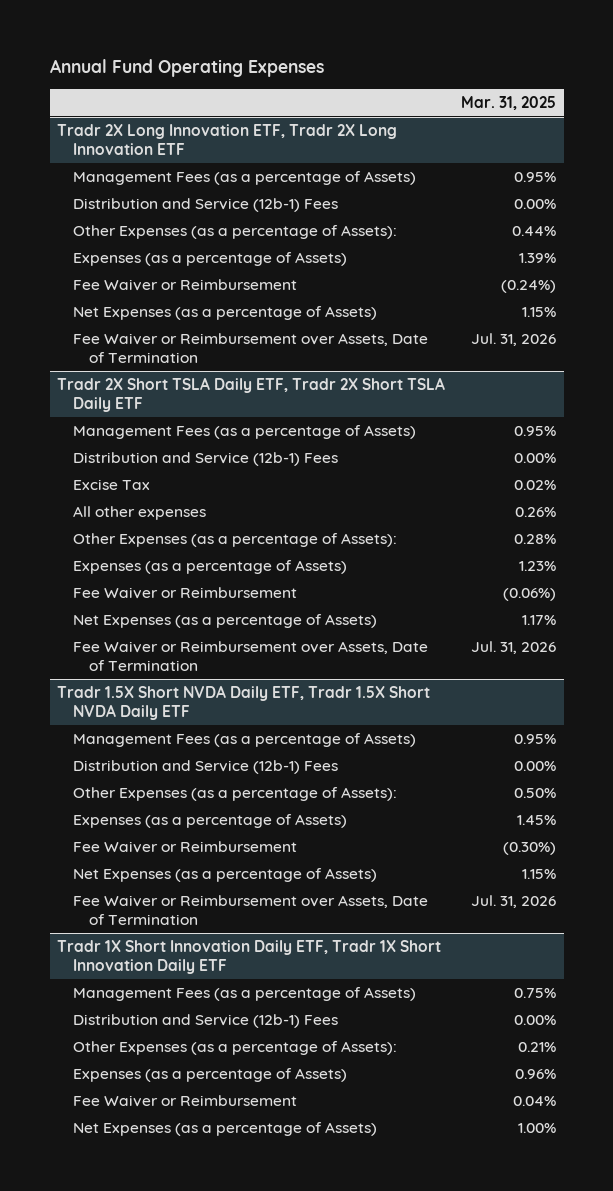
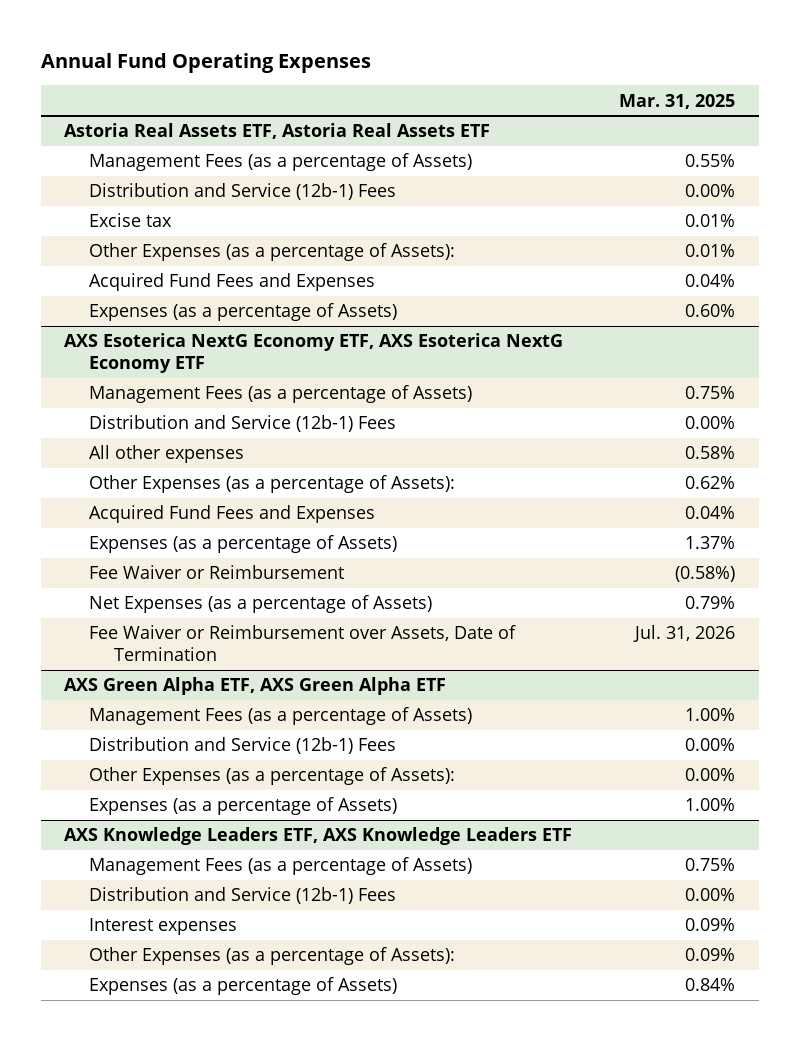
[57,123,398,156] Tradr 2X Long Innovation ETF, Tradr 2X Long Innovation ETF -> none
none -> [64,123,491,140] Astoria Real Assets ETF, Astoria Real Assets ETF
[513,171,556,182] 0.95% -> [685,154,736,168] 0.55%
[73,278,298,291] Fee Waiver or Reimbursement -> none
[73,305,378,320] Net Expenses (as a percentage of Assets) -> none
[73,332,429,364] Fee Waiver or Reimbursement over Assets, Date of Termination -> none
[57,376,446,413] Tradr 2X Short TSLA Daily ETF, Tradr 2X Short TSLA Daily ETF -> none
none -> [88,213,172,228] Excise tax
[511,225,556,236] 0.44% -> [685,244,736,258] 0.01%
none -> [88,273,375,292] Acquired Fund Fees and Expenses
[518,252,556,263] 1.39% -> [685,304,736,318] 0.60%
none -> [64,333,564,374] AXS Esoterica NextG Economy ETF, AXS Esoterica NextG Economy ETF
[513,425,556,436] 0.95% -> [685,386,736,400] 0.75%
[73,478,151,490] Excise Tax -> none
[514,506,556,517] 0.26% -> [685,446,736,460] 0.58%
[513,533,556,544] 0.28% -> [685,476,736,490] 0.62%
none -> [88,505,375,524] Acquired Fund Fees and Expenses
[518,560,556,571] 1.23% -> [685,536,736,550] 1.37%
[502,587,556,601] (0.06%) -> [675,566,736,583] (0.58%)
[521,614,556,625] 1.17% -> [685,596,736,610] 0.79%
[57,684,431,721] Tradr 1.5X Short NVDA Daily ETF, Tradr 1.5X Short NVDA Daily ETF -> none
none -> [64,677,447,696] AXS Green Alpha ETF, AXS Green Alpha ETF
[513,733,556,744] 0.95% -> [685,708,736,722] 1.00%
[73,840,298,853] Fee Waiver or Reimbursement -> none
[73,867,378,882] Net Expenses (as a percentage of Assets) -> none
[73,894,429,926] Fee Waiver or Reimbursement over Assets, Date of Termination -> none
[57,939,442,975] Tradr 1X Short Innovation Daily ETF, Tradr 1X Short Innovation Daily ETF -> none
[513,787,556,798] 0.50% -> [685,768,736,782] 0.00%
[516,814,556,825] 1.45% -> [685,798,736,812] 1.00%
none -> [64,827,573,846] AXS Knowledge Leaders ETF, AXS Knowledge Leaders ETF
[73,1094,298,1107] Fee Waiver or Reimbursement -> none
[73,1121,378,1136] Net Expenses (as a percentage of Assets) -> none
none -> [88,918,237,936] Interest expenses
[517,1041,556,1052] 0.21% -> [685,948,736,962] 0.09%
[514,1068,556,1079] 0.96% -> [685,978,736,992] 0.84%

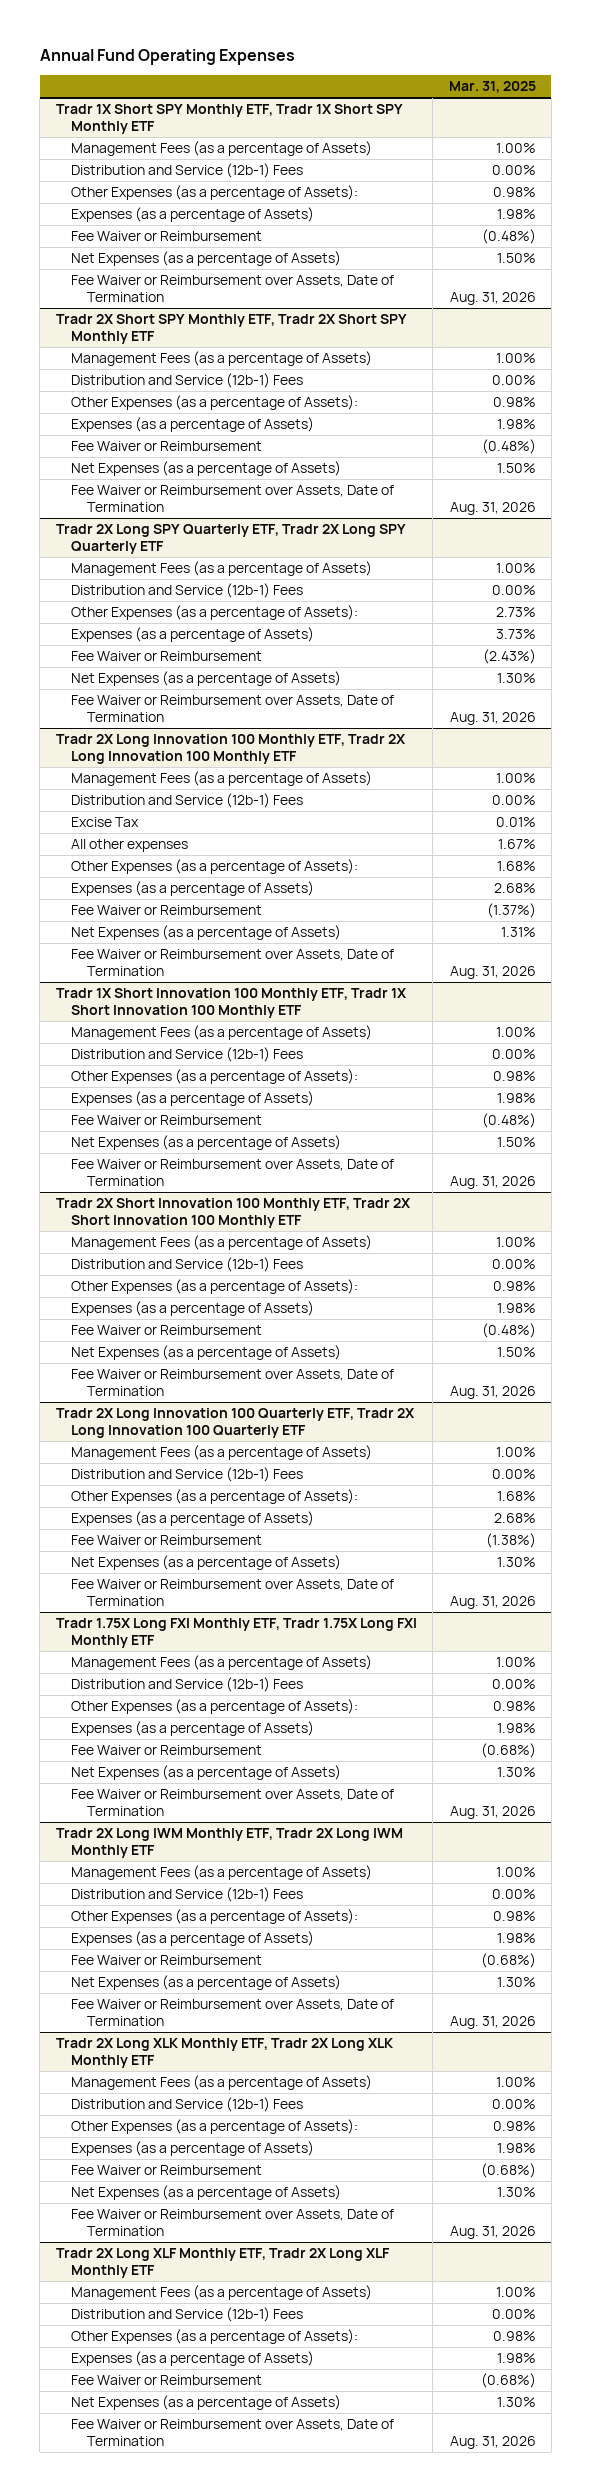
[64,123,491,140] Astoria Real Assets ETF, Astoria Real Assets ETF -> none
none -> [55,104,403,134] Tradr 1X Short SPY Monthly ETF, Tradr 1X Short SPY Monthly ETF
[685,154,736,168] 0.55% -> [495,143,536,154] 1.00%
[88,213,172,228] Excise tax -> none
[88,273,375,292] Acquired Fund Fees and Expenses -> none
[64,333,564,374] AXS Esoterica NextG Economy ETF, AXS Esoterica NextG Economy ETF -> none
[685,244,736,258] 0.01% -> [492,187,536,198] 0.98%
[685,304,736,318] 0.60% -> [496,209,536,220] 1.98%
none -> [71,231,263,242] Fee Waiver or Reimbursement
none -> [71,251,342,267] Net Expenses (as a percentage of Assets)
none -> [71,275,395,302] Fee Waiver or Reimbursement over Assets, Date of Termination
none -> [55,314,407,344] Tradr 2X Short SPY Monthly ETF, Tradr 2X Short SPY Monthly ETF
[685,386,736,400] 0.75% -> [495,353,536,364] 1.00%
[88,445,244,464] All other expenses -> none
[88,505,375,524] Acquired Fund Fees and Expenses -> none
[64,677,447,696] AXS Green Alpha ETF, AXS Green Alpha ETF -> none
[685,476,736,490] 0.62% -> [492,397,536,408] 0.98%
[685,536,736,550] 1.37% -> [496,419,536,430] 1.98%
[675,566,736,583] (0.58%) -> [481,439,536,455] (0.48%)
[685,596,736,610] 0.79% -> [496,463,536,474] 1.50%
[633,625,736,643] Jul. 31, 2026 -> [449,501,536,515] Aug. 31, 2026
none -> [55,524,406,554] Tradr 2X Long SPY Quarterly ETF, Tradr 2X Long SPY Quarterly ETF
[64,827,573,846] AXS Knowledge Leaders ETF, AXS Knowledge Leaders ETF -> none
[685,768,736,782] 0.00% -> [495,607,536,618] 2.73%
[685,798,736,812] 1.00% -> [495,629,536,640] 3.73%
none -> [71,651,263,662] Fee Waiver or Reimbursement
none -> [71,671,342,687] Net Expenses (as a percentage of Assets)
none -> [71,695,395,722] Fee Waiver or Reimbursement over Assets, Date of Termination
none -> [55,734,406,764] Tradr 2X Long Innovation 100 Monthly ETF, Tradr 2X Long Innovation 100 Monthly ETF
[685,858,736,872] 0.75% -> [495,773,536,784] 1.00%
none -> [71,817,140,828] Excise Tax
[88,918,237,936] Interest expenses -> [71,839,189,853] All other expenses
[685,918,736,932] 0.09% -> [497,839,536,850] 1.67%
[685,948,736,962] 0.09% -> [496,861,536,872] 1.68%
[685,978,736,992] 0.84% -> [493,883,536,894] 2.68%
none -> [71,905,263,916] Fee Waiver or Reimbursement
none -> [71,925,342,941] Net Expenses (as a percentage of Assets)
none -> [71,949,395,976] Fee Waiver or Reimbursement over Assets, Date of Termination
none -> [55,988,407,1018] Tradr 1X Short Innovation 100 Monthly ETF, Tradr 1X Short Innovation 100 Monthly ETF
none -> [71,1025,373,1041] Management Fees (as a percentage of Assets)
none -> [71,1047,304,1063] Distribution and Service (12b-1) Fees
none -> [71,1069,359,1085] Other Expenses (as a percentage of Assets):
none -> [71,1091,315,1107] Expenses (as a percentage of Assets)
none -> [71,1115,263,1126] Fee Waiver or Reimbursement
none -> [71,1135,342,1151] Net Expenses (as a percentage of Assets)
none -> [71,1159,395,1186] Fee Waiver or Reimbursement over Assets, Date of Termination
none -> [55,1198,411,1228] Tradr 2X Short Innovation 100 Monthly ETF, Tradr 2X Short Innovation 100 Monthly ETF
none -> [71,1235,373,1251] Management Fees (as a percentage of Assets)
none -> [71,1257,304,1273] Distribution and Service (12b-1) Fees
none -> [71,1279,359,1295] Other Expenses (as a percentage of Assets):
none -> [71,1301,315,1317] Expenses (as a percentage of Assets)
none -> [71,1325,263,1336] Fee Waiver or Reimbursement
none -> [71,1345,342,1361] Net Expenses (as a percentage of Assets)
none -> [71,1369,395,1396] Fee Waiver or Reimbursement over Assets, Date of Termination
none -> [55,1408,415,1438] Tradr 2X Long Innovation 100 Quarterly ETF, Tradr 2X Long Innovation 100 Quarterly ETF
none -> [71,1445,373,1461] Management Fees (as a percentage of Assets)
none -> [71,1467,304,1483] Distribution and Service (12b-1) Fees
none -> [71,1489,359,1505] Other Expenses (as a percentage of Assets):
none -> [71,1511,315,1527] Expenses (as a percentage of Assets)
none -> [71,1535,263,1546] Fee Waiver or Reimbursement
none -> [71,1555,342,1571] Net Expenses (as a percentage of Assets)
none -> [71,1579,395,1606] Fee Waiver or Reimbursement over Assets, Date of Termination
none -> [55,1618,417,1648] Tradr 1.75X Long FXI Monthly ETF, Tradr 1.75X Long FXI Monthly ETF
none -> [71,1655,373,1671] Management Fees (as a percentage of Assets)
none -> [71,1677,304,1693] Distribution and Service (12b-1) Fees
none -> [71,1699,359,1715] Other Expenses (as a percentage of Assets):
none -> [71,1721,315,1737] Expenses (as a percentage of Assets)
none -> [71,1745,263,1756] Fee Waiver or Reimbursement
none -> [71,1765,342,1781] Net Expenses (as a percentage of Assets)
none -> [71,1789,395,1816] Fee Waiver or Reimbursement over Assets, Date of Termination
none -> [55,1828,403,1858] Tradr 2X Long IWM Monthly ETF, Tradr 2X Long IWM Monthly ETF
none -> [71,1865,373,1881] Management Fees (as a percentage of Assets)
none -> [71,1887,304,1903] Distribution and Service (12b-1) Fees
none -> [71,1909,359,1925] Other Expenses (as a percentage of Assets):
none -> [71,1931,315,1947] Expenses (as a percentage of Assets)
none -> [71,1955,263,1966] Fee Waiver or Reimbursement
none -> [71,1975,342,1991] Net Expenses (as a percentage of Assets)
none -> [71,1999,395,2026] Fee Waiver or Reimbursement over Assets, Date of Termination
none -> [55,2038,394,2068] Tradr 2X Long XLK Monthly ETF, Tradr 2X Long XLK Monthly ETF
none -> [71,2075,373,2091] Management Fees (as a percentage of Assets)
none -> [71,2097,304,2113] Distribution and Service (12b-1) Fees
none -> [71,2119,359,2135] Other Expenses (as a percentage of Assets):
none -> [71,2141,315,2157] Expenses (as a percentage of Assets)
none -> [71,2165,263,2176] Fee Waiver or Reimbursement
none -> [71,2185,342,2201] Net Expenses (as a percentage of Assets)
none -> [71,2209,395,2236] Fee Waiver or Reimbursement over Assets, Date of Termination
none -> [55,2248,390,2278] Tradr 2X Long XLF Monthly ETF, Tradr 2X Long XLF Monthly ETF
none -> [71,2285,373,2301] Management Fees (as a percentage of Assets)
none -> [71,2307,304,2323] Distribution and Service (12b-1) Fees
none -> [71,2329,359,2345] Other Expenses (as a percentage of Assets):
none -> [71,2351,315,2367] Expenses (as a percentage of Assets)
none -> [71,2375,263,2386] Fee Waiver or Reimbursement
none -> [71,2395,342,2411] Net Expenses (as a percentage of Assets)
none -> [71,2419,395,2446] Fee Waiver or Reimbursement over Assets, Date of Termination

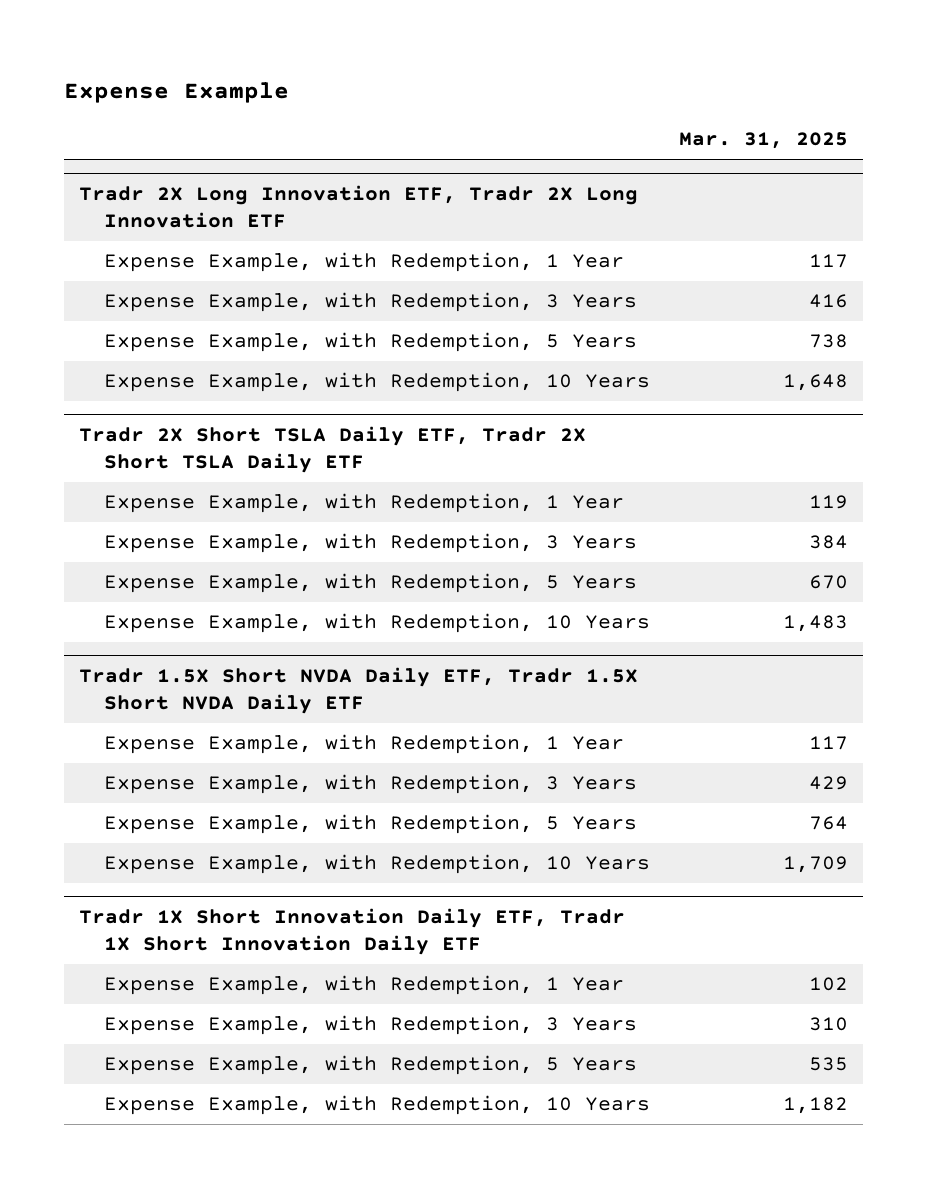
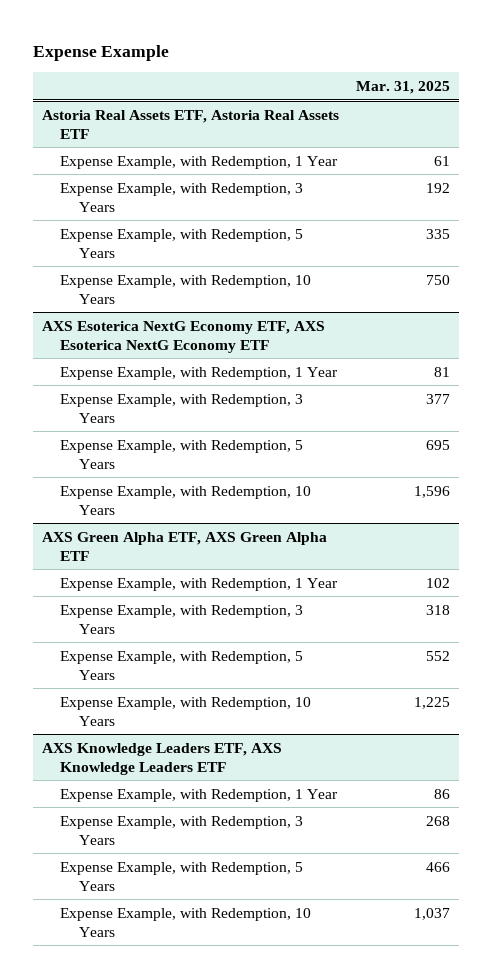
[79,185,639,229] Tradr 2X Long Innovation ETF, Tradr 2X Long Innovation ETF -> none
[79,426,587,474] Tradr 2X Short TSLA Daily ETF, Tradr 2X Short TSLA Daily ETF -> none
[79,667,639,715] Tradr 1.5X Short NVDA Daily ETF, Tradr 1.5X Short NVDA Daily ETF -> none
[103,734,624,755] Expense Example, with Redemption, 1 Year -> none
[103,774,637,795] Expense Example, with Redemption, 3 Years -> none
[103,814,637,835] Expense Example, with Redemption, 5 Years -> none
[103,854,650,875] Expense Example, with Redemption, 10 Years -> none
[79,908,626,956] Tradr 1X Short Innovation Daily ETF, Tradr 1X Short Innovation Daily ETF -> none
none -> [41,109,339,139] Astoria Real Assets ETF, Astoria Real Assets ETF
[808,254,848,269] 117 -> [433,155,450,166] 61
[808,294,848,309] 416 -> [425,182,450,193] 192
[808,334,848,349] 738 -> [425,228,450,239] 335
[782,374,848,392] 1,648 -> [425,274,450,285] 750
none -> [41,320,325,353] AXS Esoterica NextG Economy ETF, AXS Esoterica NextG Economy ETF
[808,495,848,510] 119 -> [433,366,450,377] 81
[808,535,848,550] 384 -> [425,393,450,404] 377
[808,575,848,590] 670 -> [425,439,450,450] 695
[782,615,848,633] 1,483 -> [413,485,450,498] 1,596
none -> [41,531,327,561] AXS Green Alpha ETF, AXS Green Alpha ETF
[808,1017,848,1032] 310 -> [425,604,450,615] 318
[808,1057,848,1072] 535 -> [425,650,450,661] 552
[782,1097,848,1115] 1,182 -> [413,696,450,709] 1,225
none -> [41,742,282,775] AXS Knowledge Leaders ETF, AXS Knowledge Leaders ETF
none -> [60,788,339,802] Expense Example, with Redemption, 1 Year
none -> [60,815,304,845] Expense Example, with Redemption, 3 Years
none -> [60,861,304,891] Expense Example, with Redemption, 5 Years
none -> [60,907,312,937] Expense Example, with Redemption, 10 Years

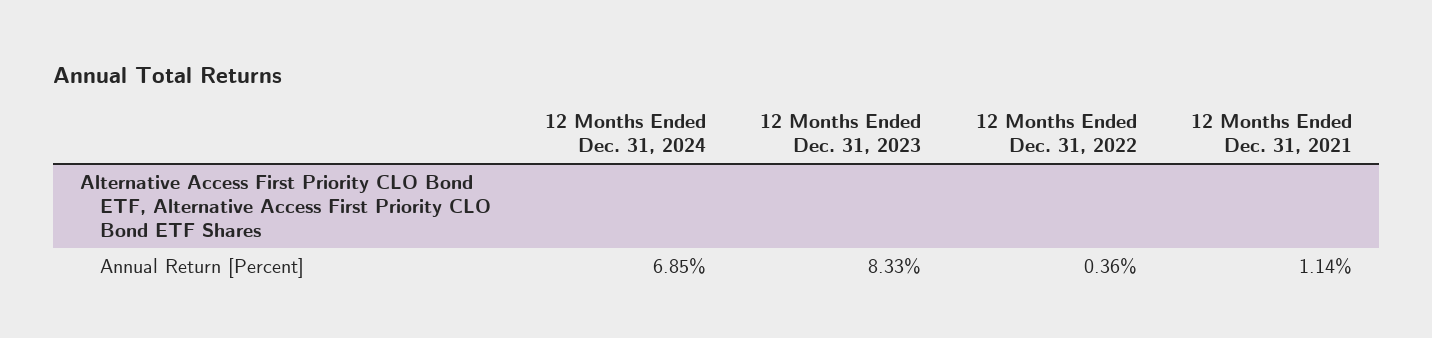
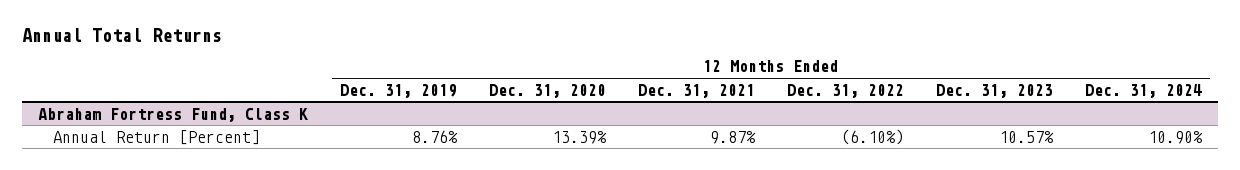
none -> [339,83,457,98] Dec. 31, 2019
none -> [488,83,606,98] Dec. 31, 2020
[79,175,492,237] Alternative Access First Priority CLO Bond ETF, Alternative Access First Priority CLO Bond ETF Shares -> none
none -> [37,107,308,122] Abraham Fortress Fund, Class K
[653,258,707,275] 6.85% -> [1147,130,1203,144] 10.90%
[868,258,922,275] 8.33% -> [998,130,1054,143] 10.57%
[1083,258,1137,275] 0.36% -> [840,128,904,145] (6.10%)
[1298,258,1352,275] 1.14% -> [709,130,756,144] 9.87%

